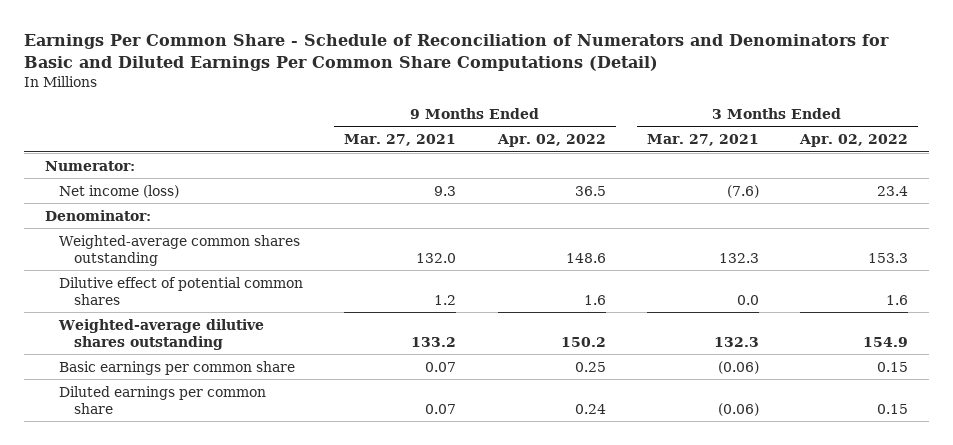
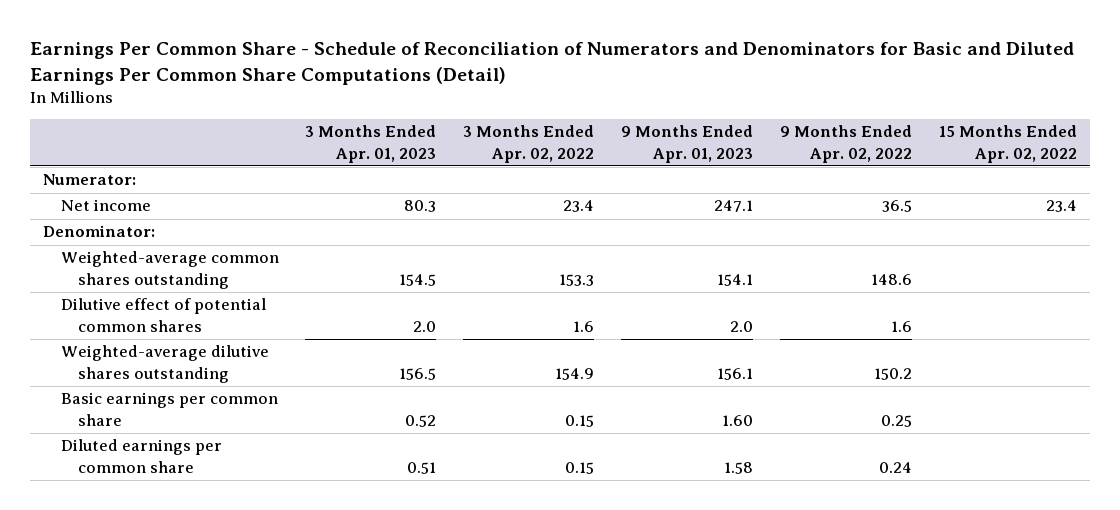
[344,134,457,147] Mar. 27, 2021 -> none
[646,134,759,147] Mar. 27, 2021 -> none
none -> [305,125,437,163] 3 Months Ended Apr. 01, 2023
none -> [621,125,754,163] 9 Months Ended Apr. 01, 2023
none -> [938,125,1077,163] 15 Months Ended Apr. 02, 2022
[59,184,180,198] Net income (loss) -> [60,199,151,212] Net income

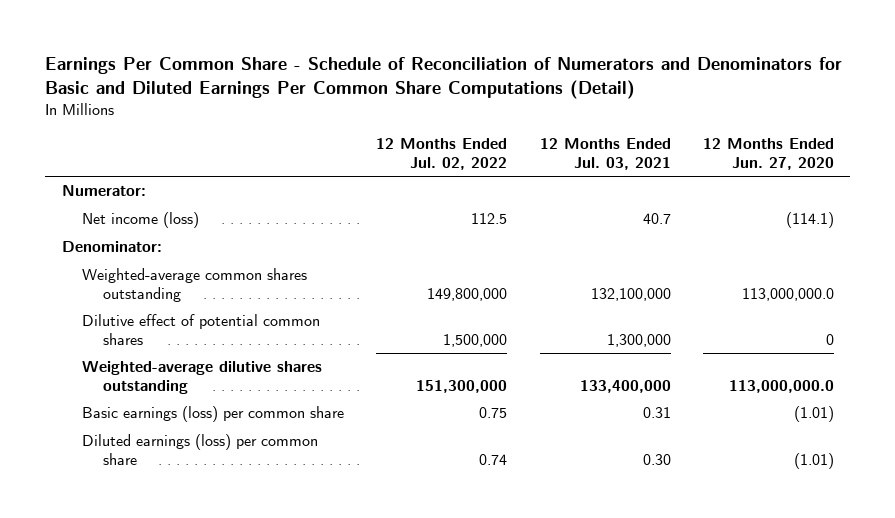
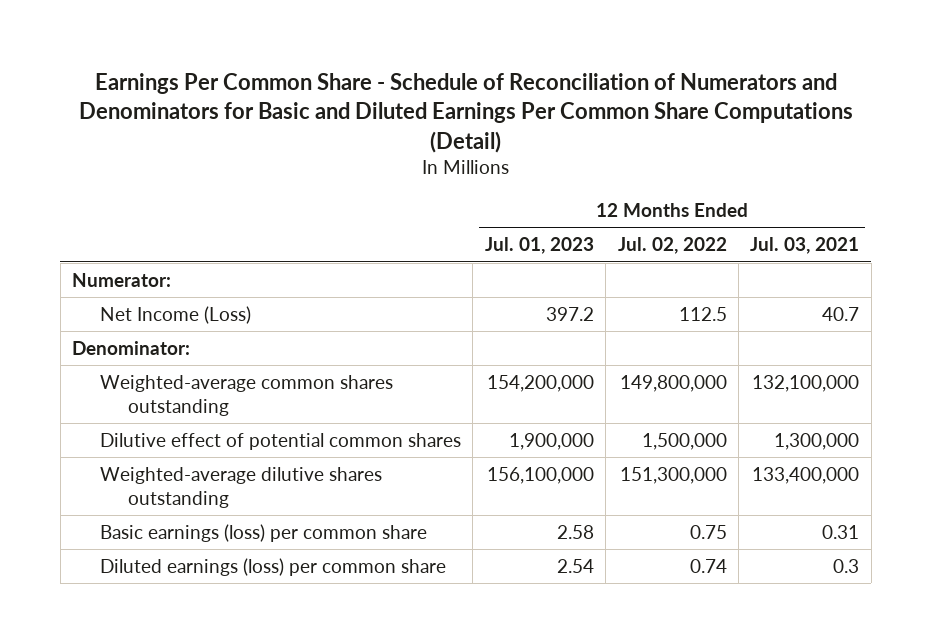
[702,138,834,171] 12 Months Ended Jun. 27, 2020 -> none
none -> [484,237,594,255] Jul. 01, 2023
[82,212,200,229] Net income (loss) -> [100,305,252,324] Net Income (Loss)
[642,454,671,466] 0.30 -> [833,558,860,573] 0.3

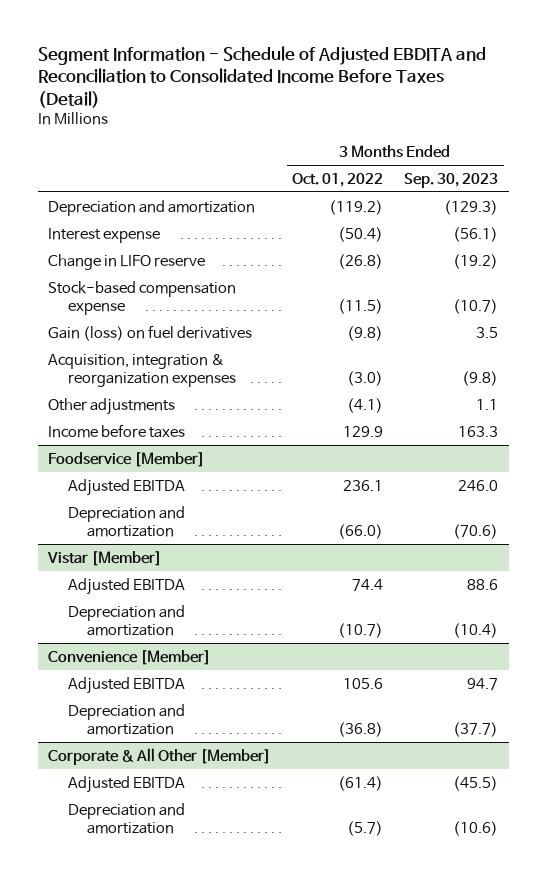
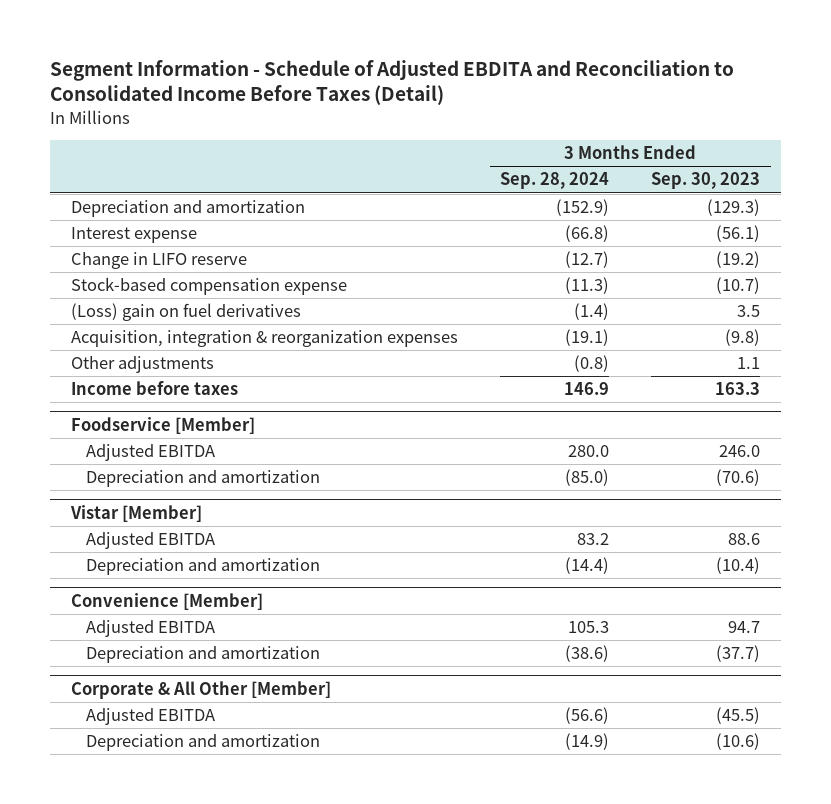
[292,172,384,187] Oct. 01, 2022 -> none
none -> [500,172,610,190] Sep. 28, 2024
[48,324,253,341] Gain (loss) on fuel derivatives -> [71,303,302,322] (Loss) gain on fuel derivatives

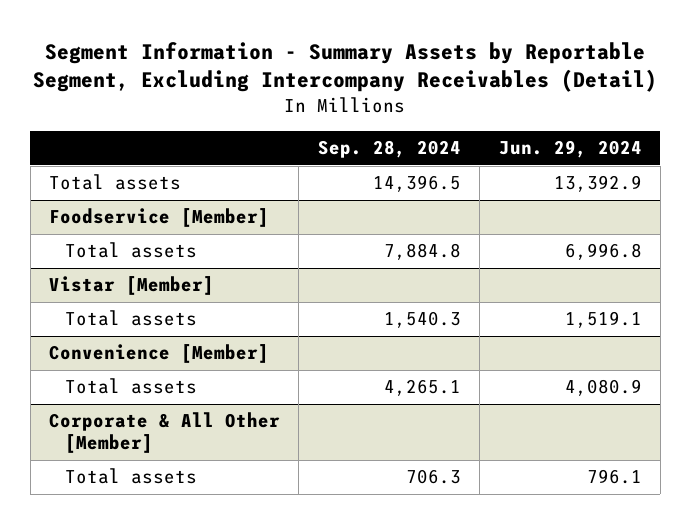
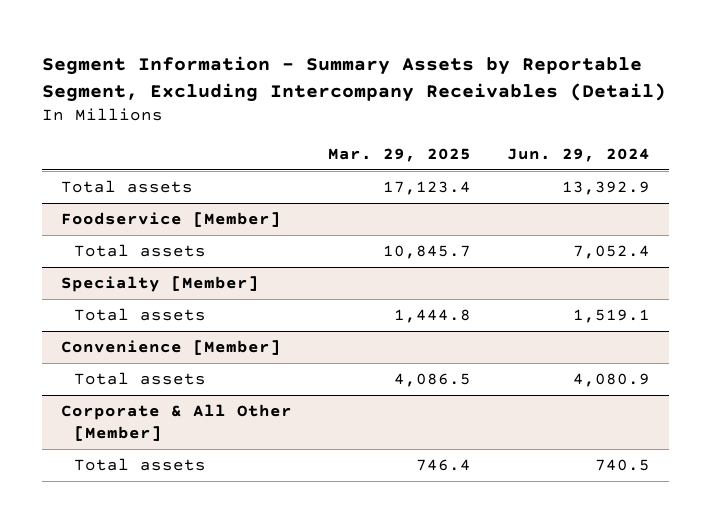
[317,140,461,159] Sep. 28, 2024 -> none
none -> [328,147,472,162] Mar. 29, 2025
[48,276,214,296] Vistar [Member] -> none
[564,243,642,261] 6,996.8 -> [573,244,651,259] 7,052.4
none -> [60,275,259,292] Specialty [Member]
[586,469,642,485] 796.1 -> [595,458,651,471] 740.5

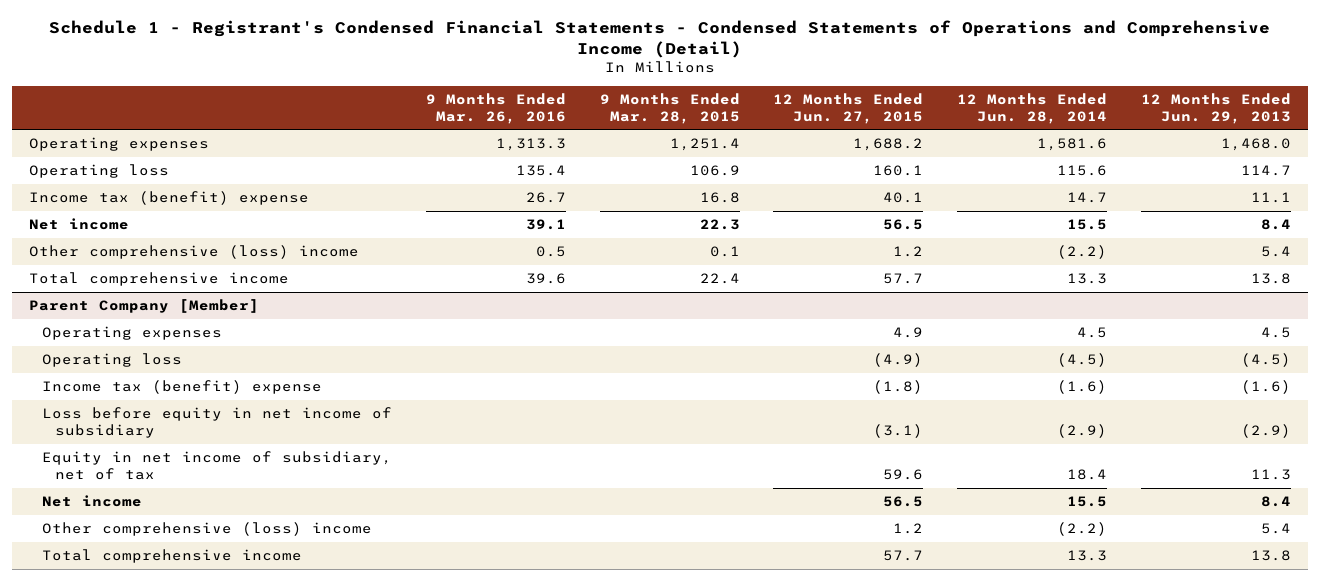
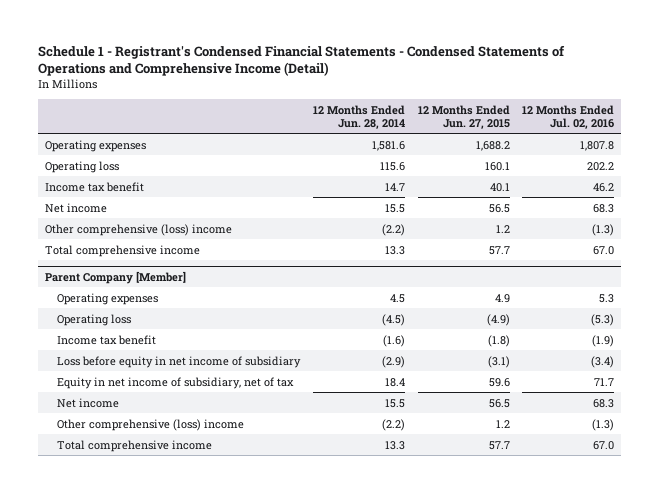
[425,93,566,124] 9 Months Ended Mar. 26, 2016 -> none
[599,93,740,124] 9 Months Ended Mar. 28, 2015 -> none
[1141,93,1292,124] 12 Months Ended Jun. 29, 2013 -> none
none -> [522,104,615,129] 12 Months Ended Jul. 02, 2016
[28,191,309,206] Income tax (benefit) expense -> [44,181,144,192] Income tax benefit
[42,380,323,395] Income tax (benefit) expense -> [57,334,157,345] Income tax benefit

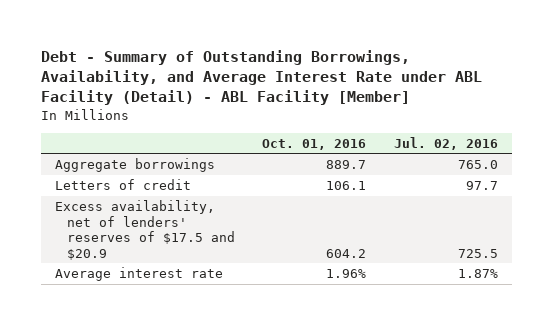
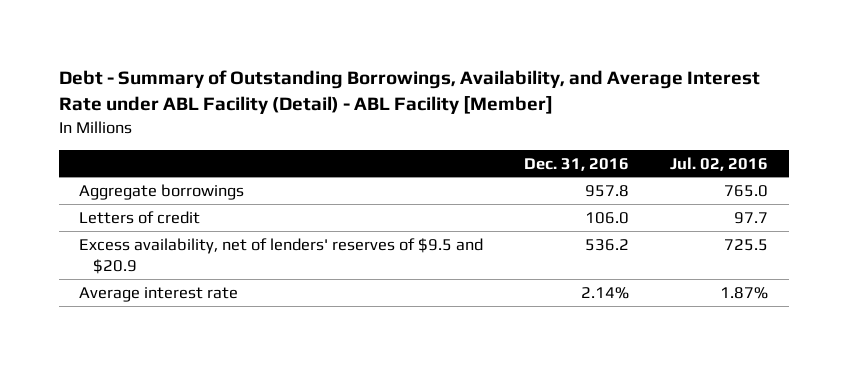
[262,138,367,150] Oct. 01, 2016 -> none
none -> [524,157,630,171] Dec. 31, 2016
[55,200,235,260] Excess availability, net of lenders' reserves of $17.5 and $20.9 -> [79,237,484,274] Excess availability, net of lenders' reserves of $9.5 and $20.9

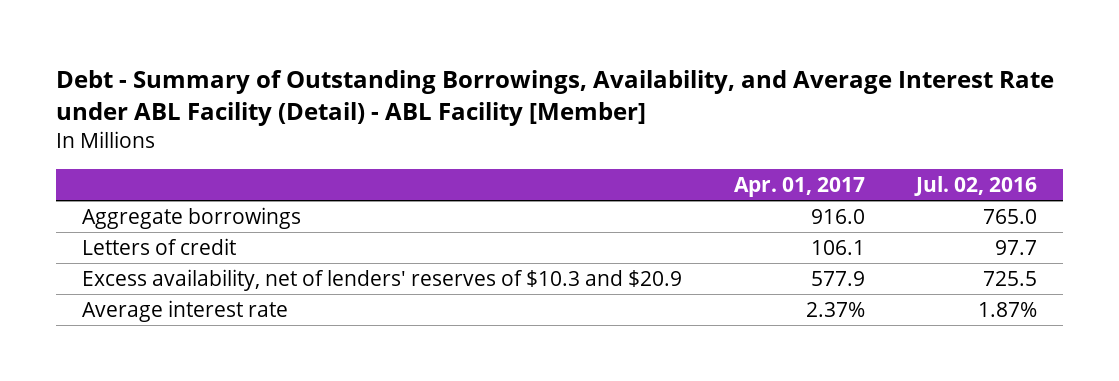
[524,157,630,171] Dec. 31, 2016 -> none
none -> [733,176,865,197] Apr. 01, 2017
[79,237,484,274] Excess availability, net of lenders' reserves of $9.5 and $20.9 -> [81,268,682,291] Excess availability, net of lenders' reserves of $10.3 and $20.9

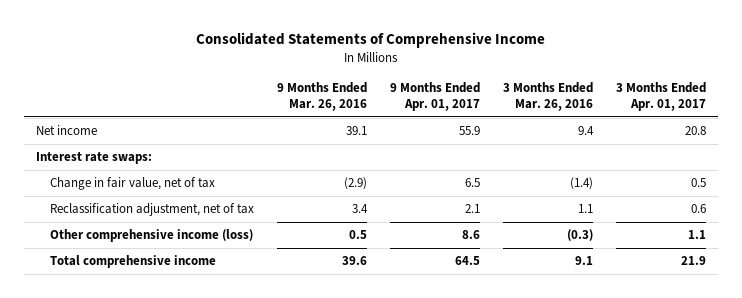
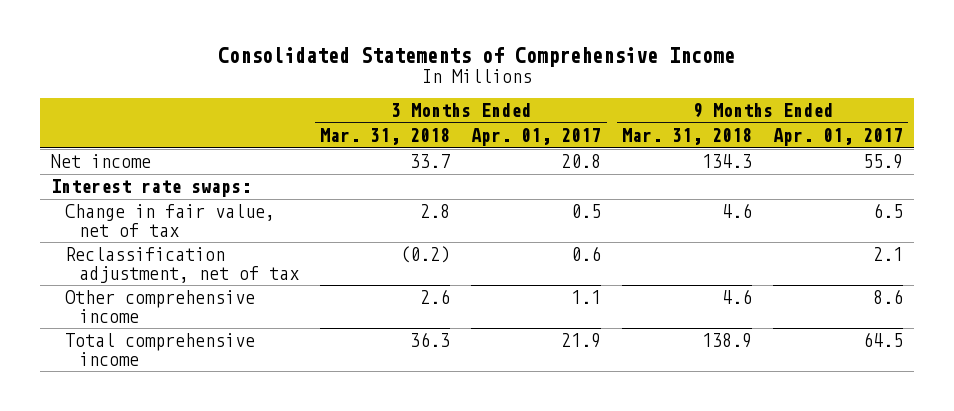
[277,81,368,112] 9 Months Ended Mar. 26, 2016 -> none
[503,81,594,112] 3 Months Ended Mar. 26, 2016 -> none
none -> [320,128,451,146] Mar. 31, 2018
none -> [622,128,753,146] Mar. 31, 2018
[50,229,254,243] Other comprehensive income (loss) -> [65,290,256,323] Other comprehensive income

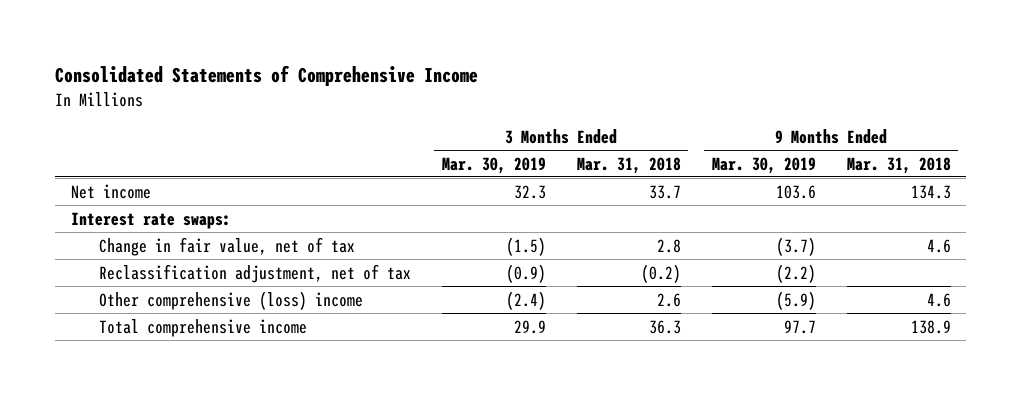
[471,128,602,147] Apr. 01, 2017 -> none
[773,128,904,147] Apr. 01, 2017 -> none
none -> [441,156,546,174] Mar. 30, 2019
none -> [711,156,816,174] Mar. 30, 2019
[65,290,256,323] Other comprehensive income -> [98,290,363,310] Other comprehensive (loss) income

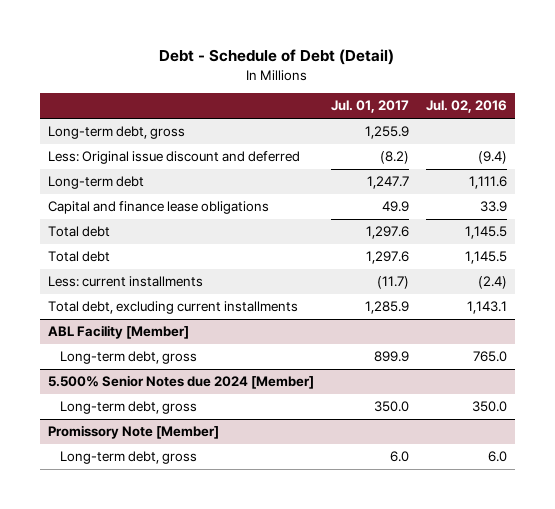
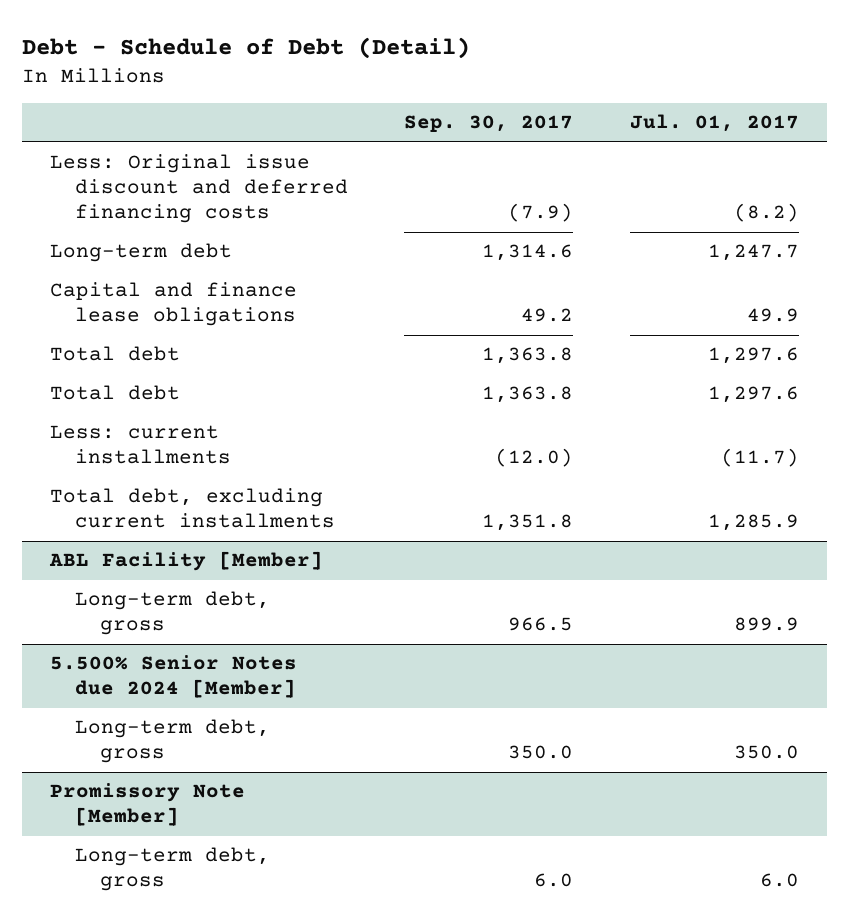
[425,100,507,114] Jul. 02, 2016 -> none
none -> [404,115,574,133] Sep. 30, 2017
[48,126,186,140] Long-term debt, gross -> none
[48,151,301,165] Less: Original issue discount and deferred -> [49,154,348,224] Less: Original issue discount and deferred financing costs

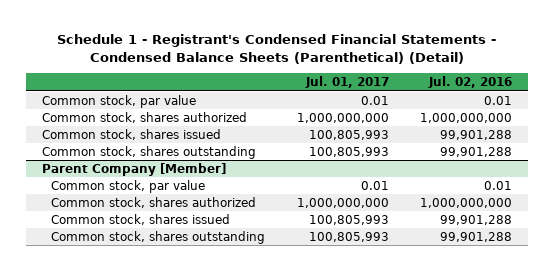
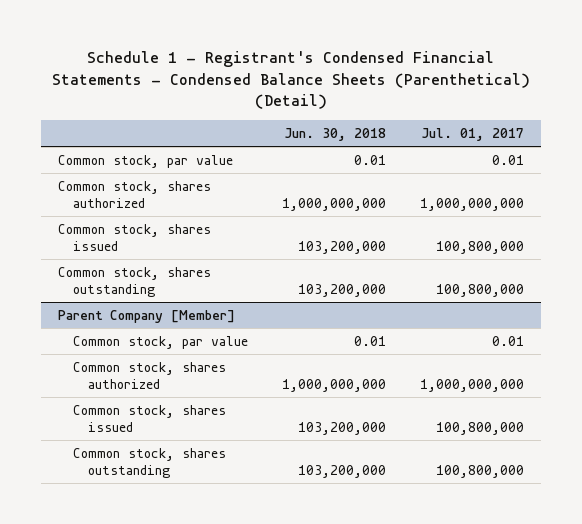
[428,76,513,89] Jul. 02, 2016 -> none
none -> [284,128,387,142] Jun. 30, 2018
[308,129,389,140] 100,805,993 -> [436,241,525,255] 100,800,000
[308,146,389,157] 100,805,993 -> [436,284,525,298] 100,800,000
[308,214,389,225] 100,805,993 -> [436,422,525,436] 100,800,000
[308,231,389,242] 100,805,993 -> [436,465,525,479] 100,800,000

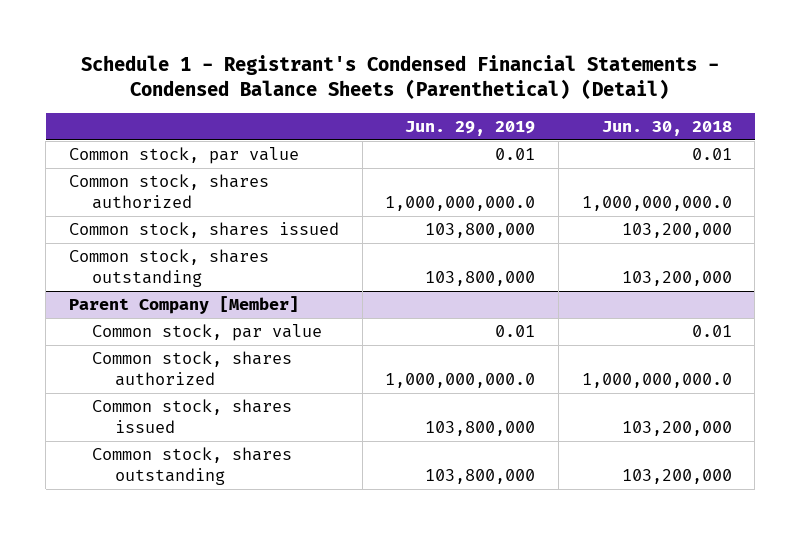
[421,128,525,142] Jul. 01, 2017 -> none
none -> [405,120,536,136] Jun. 29, 2019
[282,198,387,212] 1,000,000,000 -> [581,195,732,211] 1,000,000,000.0
[282,379,387,393] 1,000,000,000 -> [581,372,732,388] 1,000,000,000.0

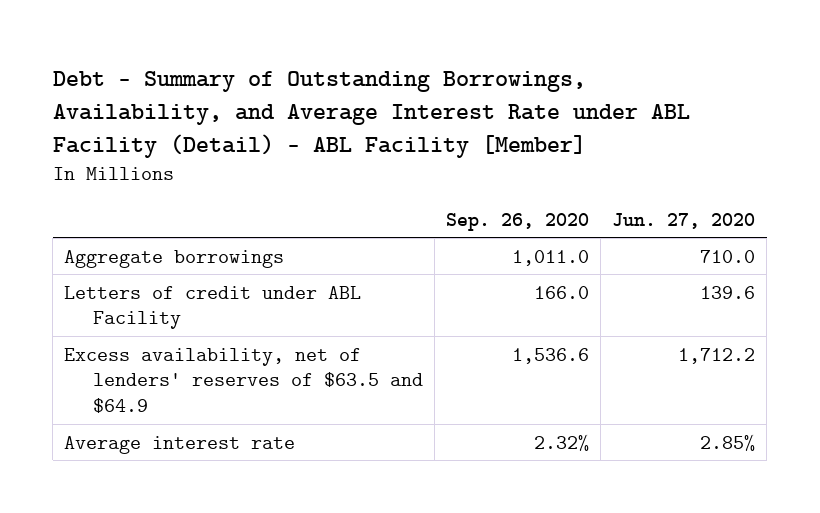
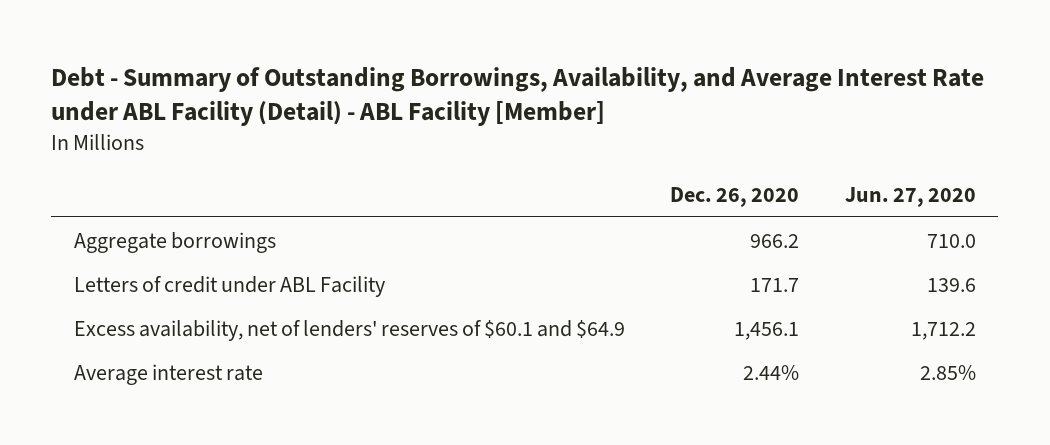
[446,212,590,231] Sep. 26, 2020 -> none
none -> [670,186,800,207] Dec. 26, 2020
[64,347,424,414] Excess availability, net of lenders' reserves of $63.5 and $64.9 -> [73,319,625,341] Excess availability, net of lenders' reserves of $60.1 and $64.9

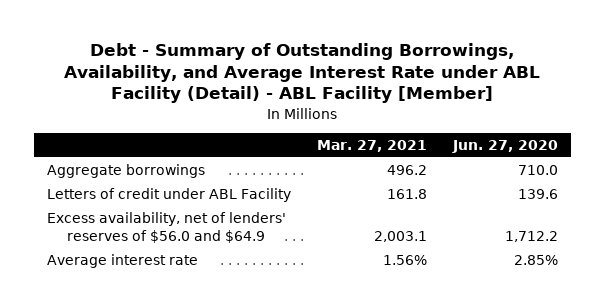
[670,186,800,207] Dec. 26, 2020 -> none
none -> [316,139,427,152] Mar. 27, 2021
[73,319,625,341] Excess availability, net of lenders' reserves of $60.1 and $64.9 -> [46,212,286,243] Excess availability, net of lenders' reserves of $56.0 and $64.9

